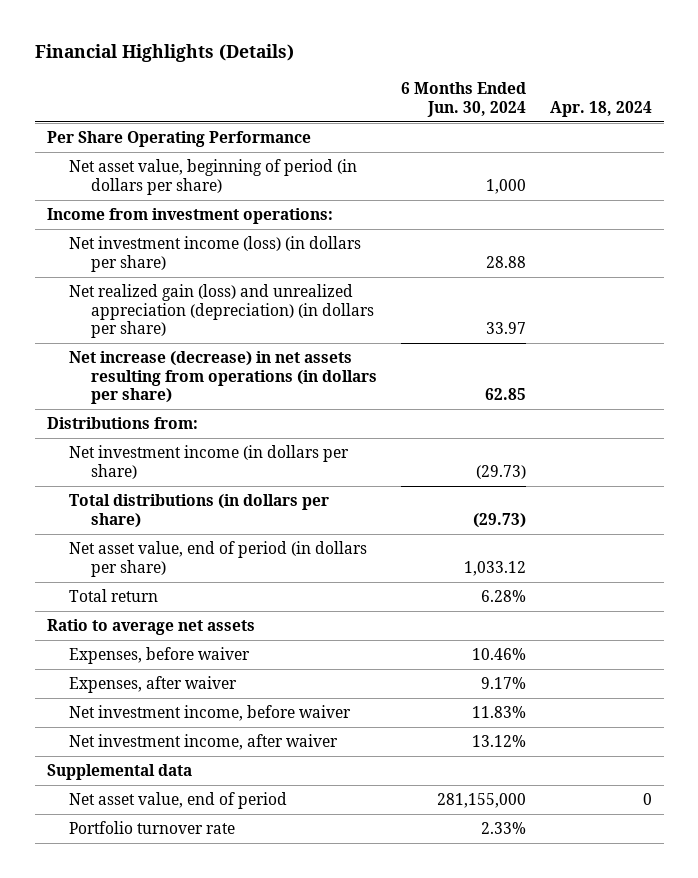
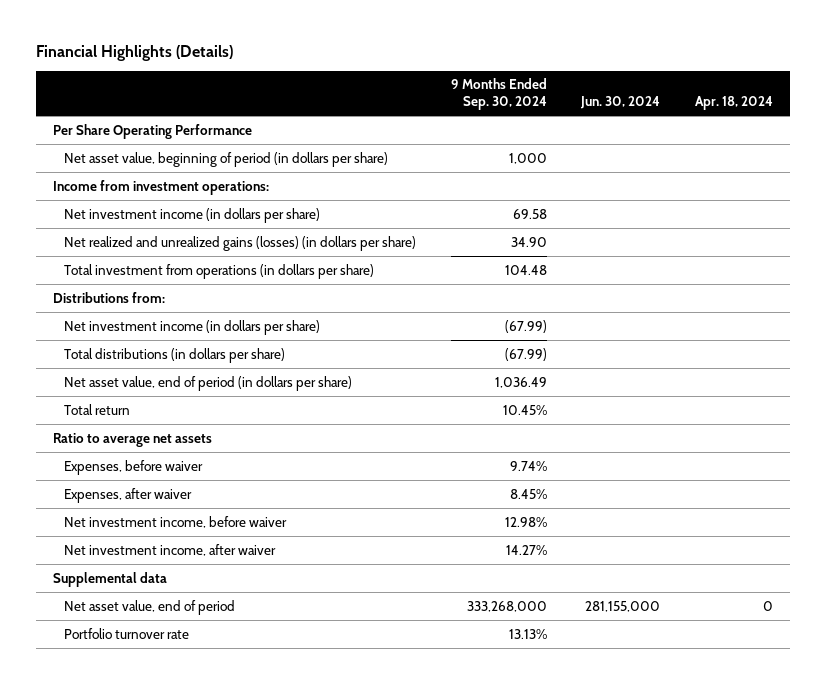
[400,81,526,117] 6 Months Ended Jun. 30, 2024 -> none
none -> [450,78,547,111] 9 Months Ended Sep. 30, 2024
none -> [580,96,661,110] Jun. 30, 2024
[68,236,361,272] Net investment income (loss) (in dollars per share) -> [64,207,321,223] Net investment income (in dollars per share)
[68,284,374,339] Net realized gain (loss) and unrealized appreciation (depreciation) (in dollars per share) -> [64,235,417,251] Net realized and unrealized gains (losses) (in dollars per share)
[68,351,377,405] Net increase (decrease) in net assets resulting from operations (in dollars per share) -> [64,263,375,279] Total investment from operations (in dollars per share)

